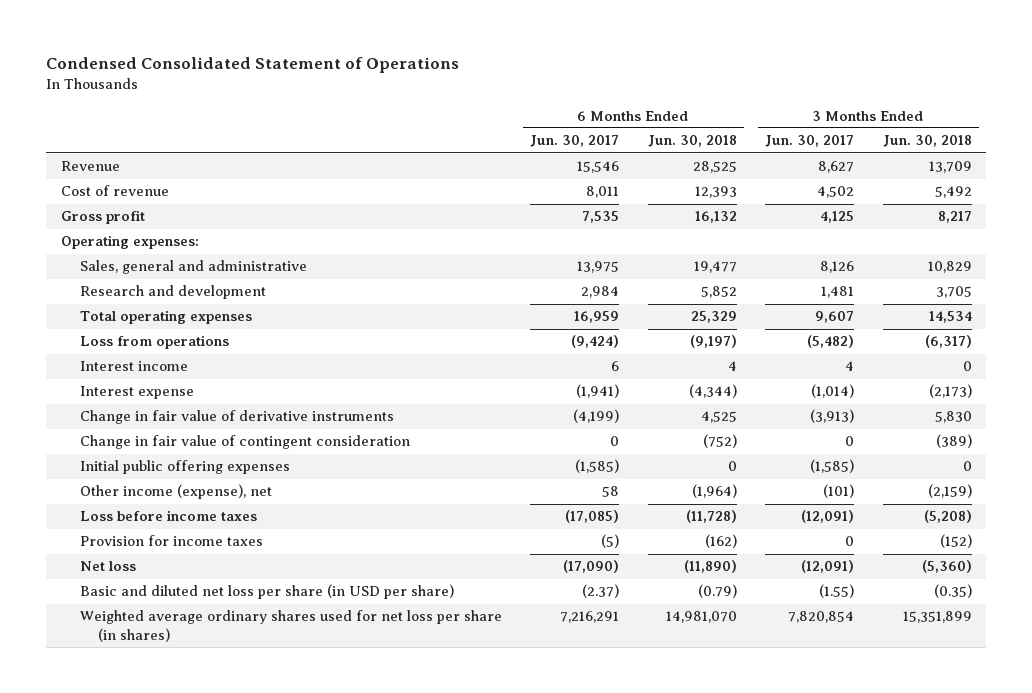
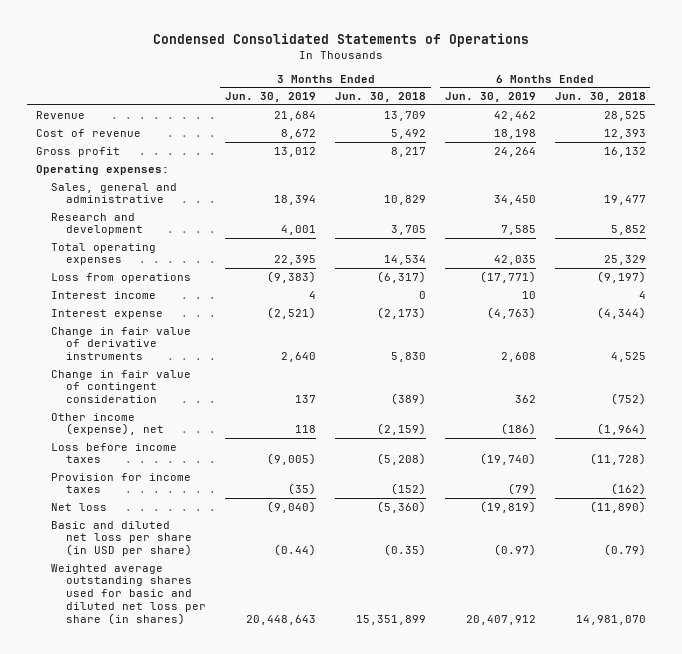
[46,57,460,74] Condensed Consolidated Statement of Operations -> [153,33,530,48] Condensed Consolidated Statements of Operations
[530,135,620,148] Jun. 30, 2017 -> none
[765,135,855,148] Jun. 30, 2017 -> none
none -> [225,92,317,103] Jun. 30, 2019
none -> [444,92,536,103] Jun. 30, 2019
[79,460,290,475] Initial public offering expenses -> none
[79,610,502,643] Weighted average ordinary shares used for net loss per share (in shares) -> [51,563,207,625] Weighted average outstanding shares used for basic and diluted net loss per share (in shares)

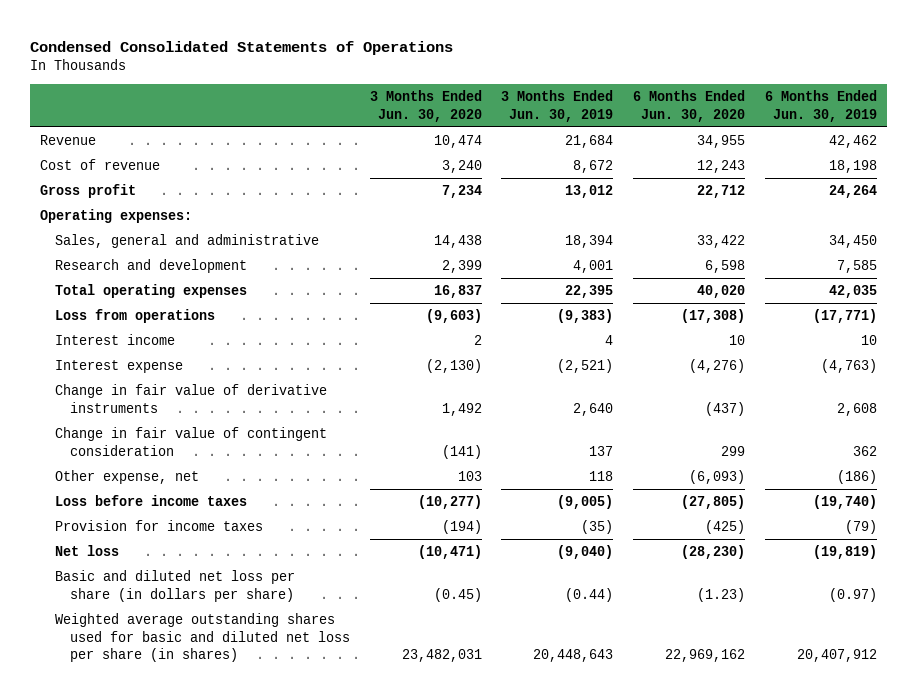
[334,92,426,103] Jun. 30, 2018 -> none
[554,92,646,103] Jun. 30, 2018 -> none
none -> [369,89,482,122] 3 Months Ended Jun. 30, 2020
none -> [633,89,746,122] 6 Months Ended Jun. 30, 2020
[51,412,165,436] Other income (expense), net -> [55,469,200,484] Other expense, net
[51,520,193,557] Basic and diluted net loss per share (in USD per share) -> [55,569,296,602] Basic and diluted net loss per share (in dollars per share)

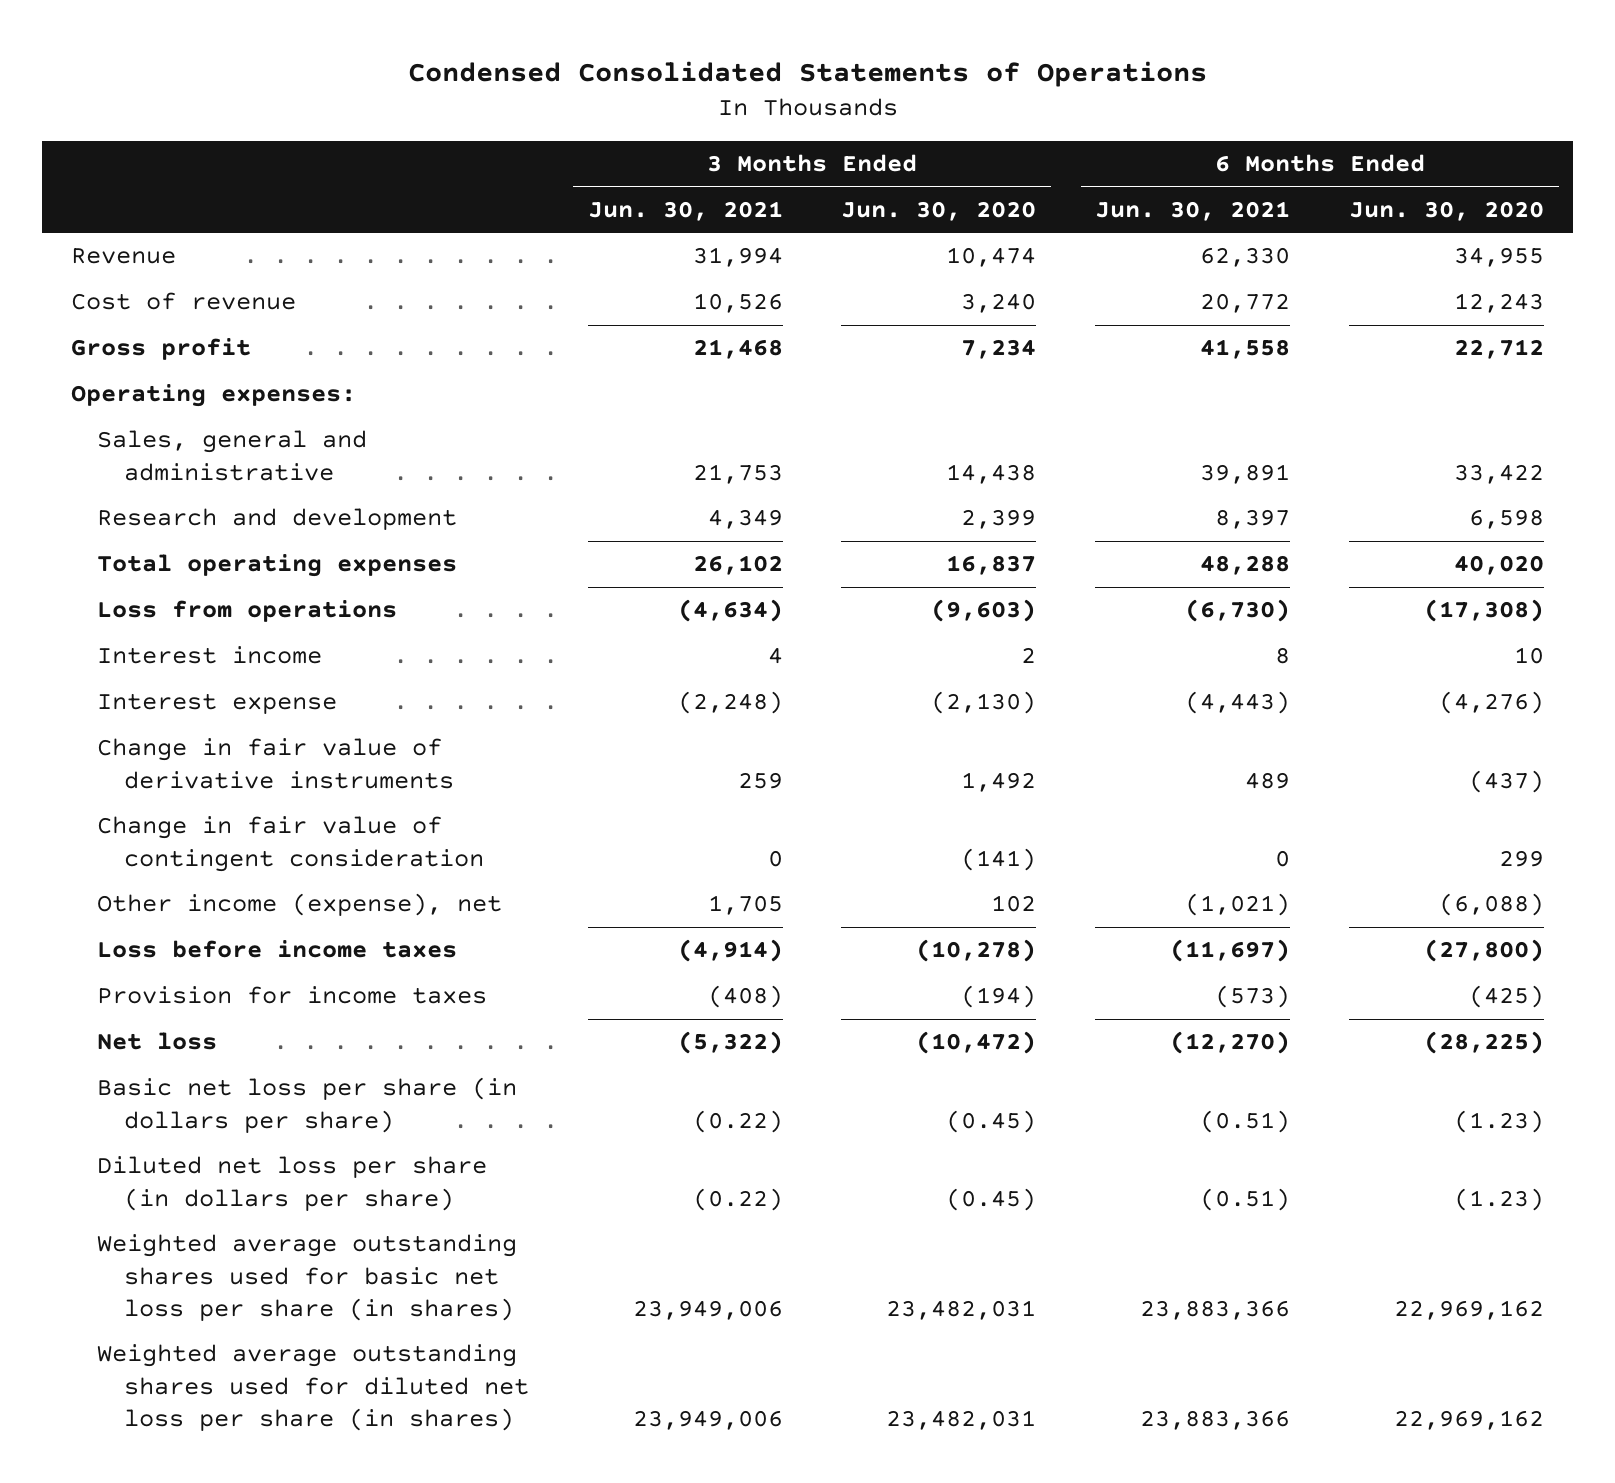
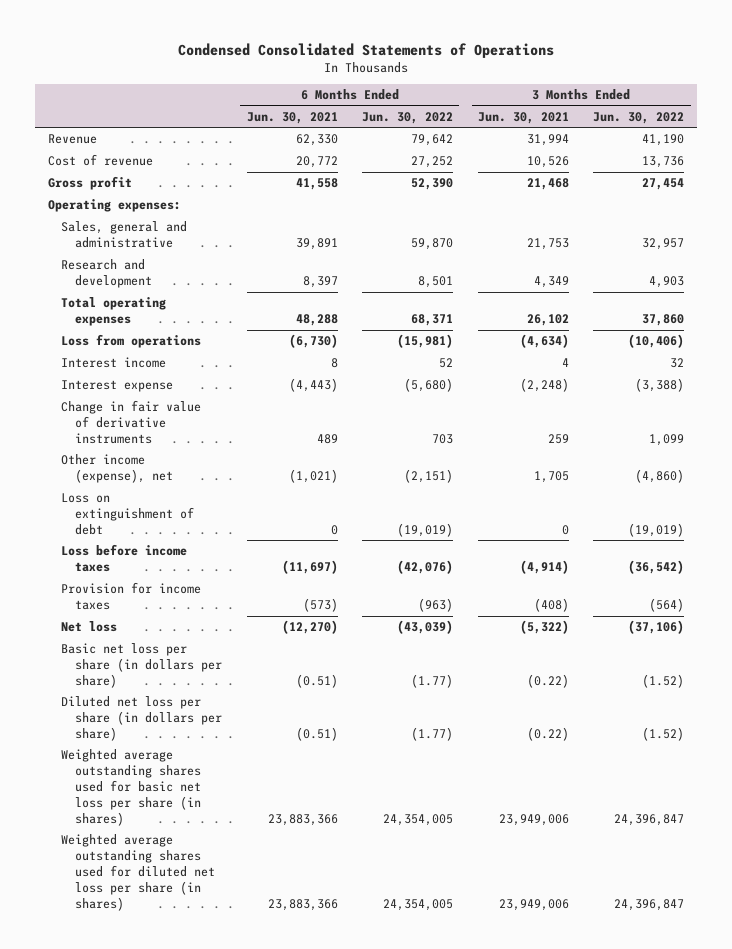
[841,200,1037,221] Jun. 30, 2020 -> none
[1349,200,1545,221] Jun. 30, 2020 -> none
none -> [362,111,454,124] Jun. 30, 2022
none -> [593,111,685,124] Jun. 30, 2022
[97,816,484,872] Change in fair value of contingent consideration -> none
none -> [61,493,194,535] Loss on extinguishment of debt

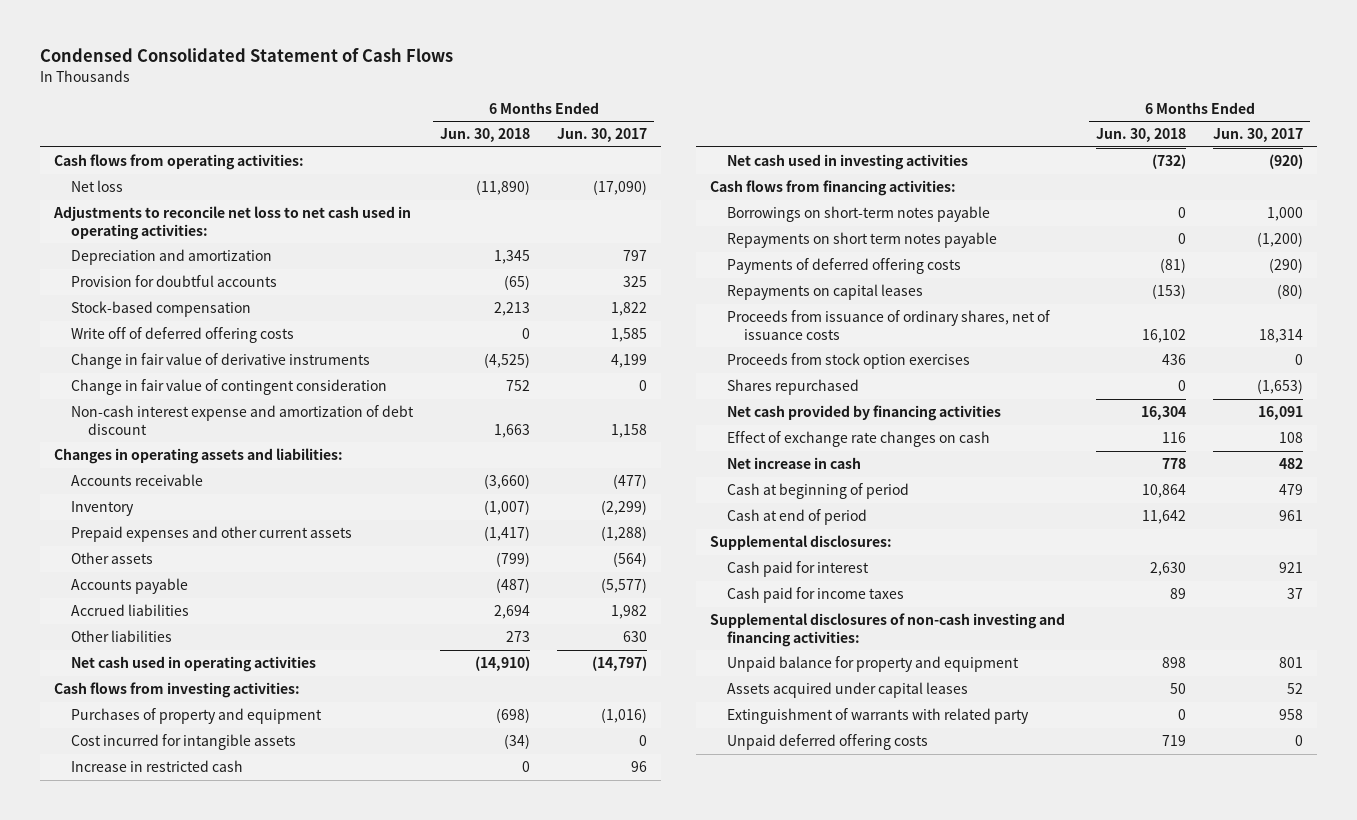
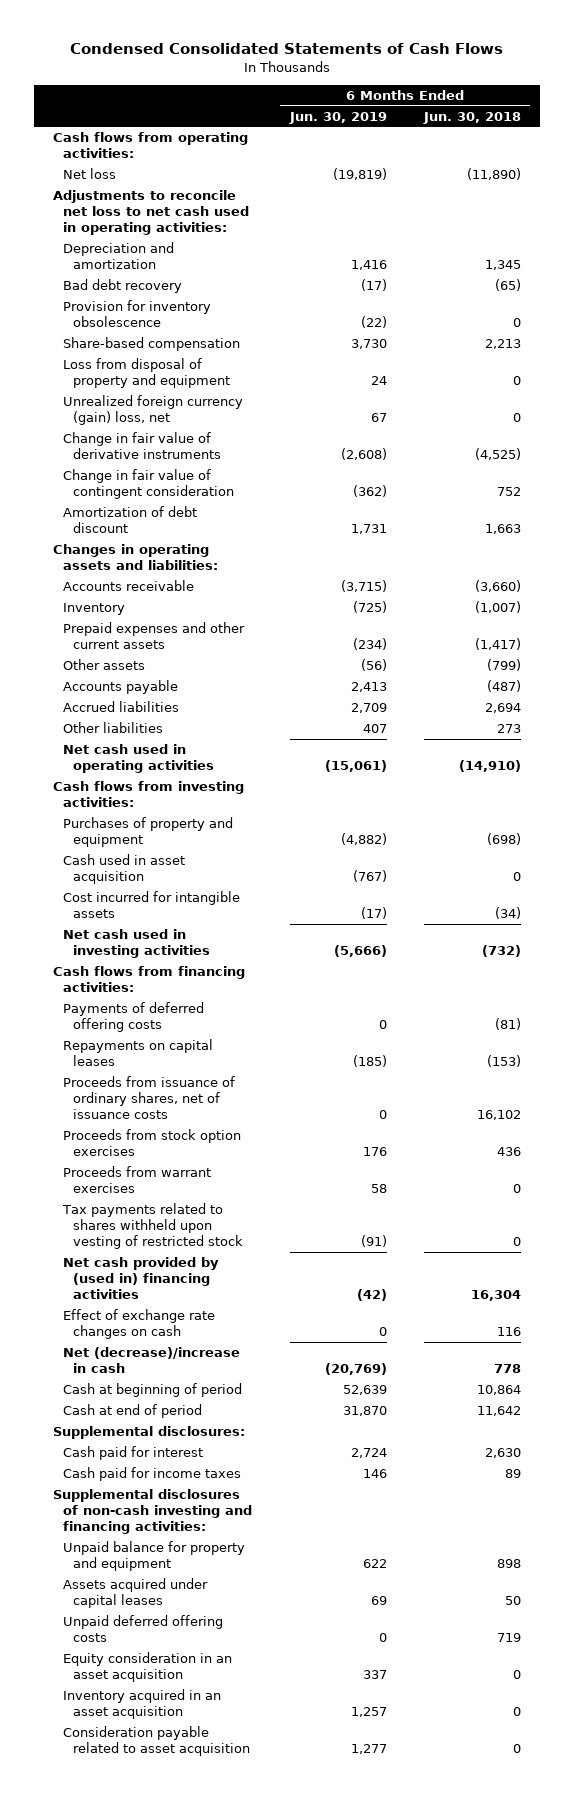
[40,48,454,63] Condensed Consolidated Statement of Cash Flows -> [69,43,503,55] Condensed Consolidated Statements of Cash Flows
[557,128,648,143] Jun. 30, 2017 -> none
none -> [288,111,387,124] Jun. 30, 2019
[70,326,294,343] Write off of deferred offering costs -> none
[70,274,277,287] Provision for doubtful accounts -> [63,279,183,294] Bad debt recovery
none -> [63,300,212,328] Provision for inventory obsolescence
[70,300,251,317] Stock-based compensation -> [63,337,241,352] Share-based compensation
none -> [63,358,231,389] Loss from disposal of property and equipment
none -> [63,395,244,426] Unrealized foreign currency (gain) loss, net
[70,404,414,435] Non-cash interest expense and amortization of debt discount -> [63,506,198,534] Amortization of debt discount
none -> [63,854,186,885] Cash used in asset acquisition
[70,759,243,772] Increase in restricted cash -> none
[726,205,990,222] Borrowings on short-term notes payable -> none
[726,231,997,248] Repayments on short term notes payable -> none
[726,378,859,395] Shares repurchased -> none
none -> [63,1166,212,1194] Proceeds from warrant exercises
none -> [62,1203,244,1250] Tax payments related to shares withheld upon vesting of restricted stock
[726,404,1001,421] Net cash provided by financing activities -> [63,1257,220,1300] Net cash provided by (used in) financing activities
[726,456,861,469] Net increase in cash -> [63,1347,241,1374] Net (decrease)/increase in cash
[726,707,1029,724] Extinguishment of warrants with related party -> none
none -> [63,1652,233,1683] Equity consideration in an asset acquisition
none -> [63,1689,222,1720] Inventory acquired in an asset acquisition
none -> [63,1726,251,1757] Consideration payable related to asset acquisition

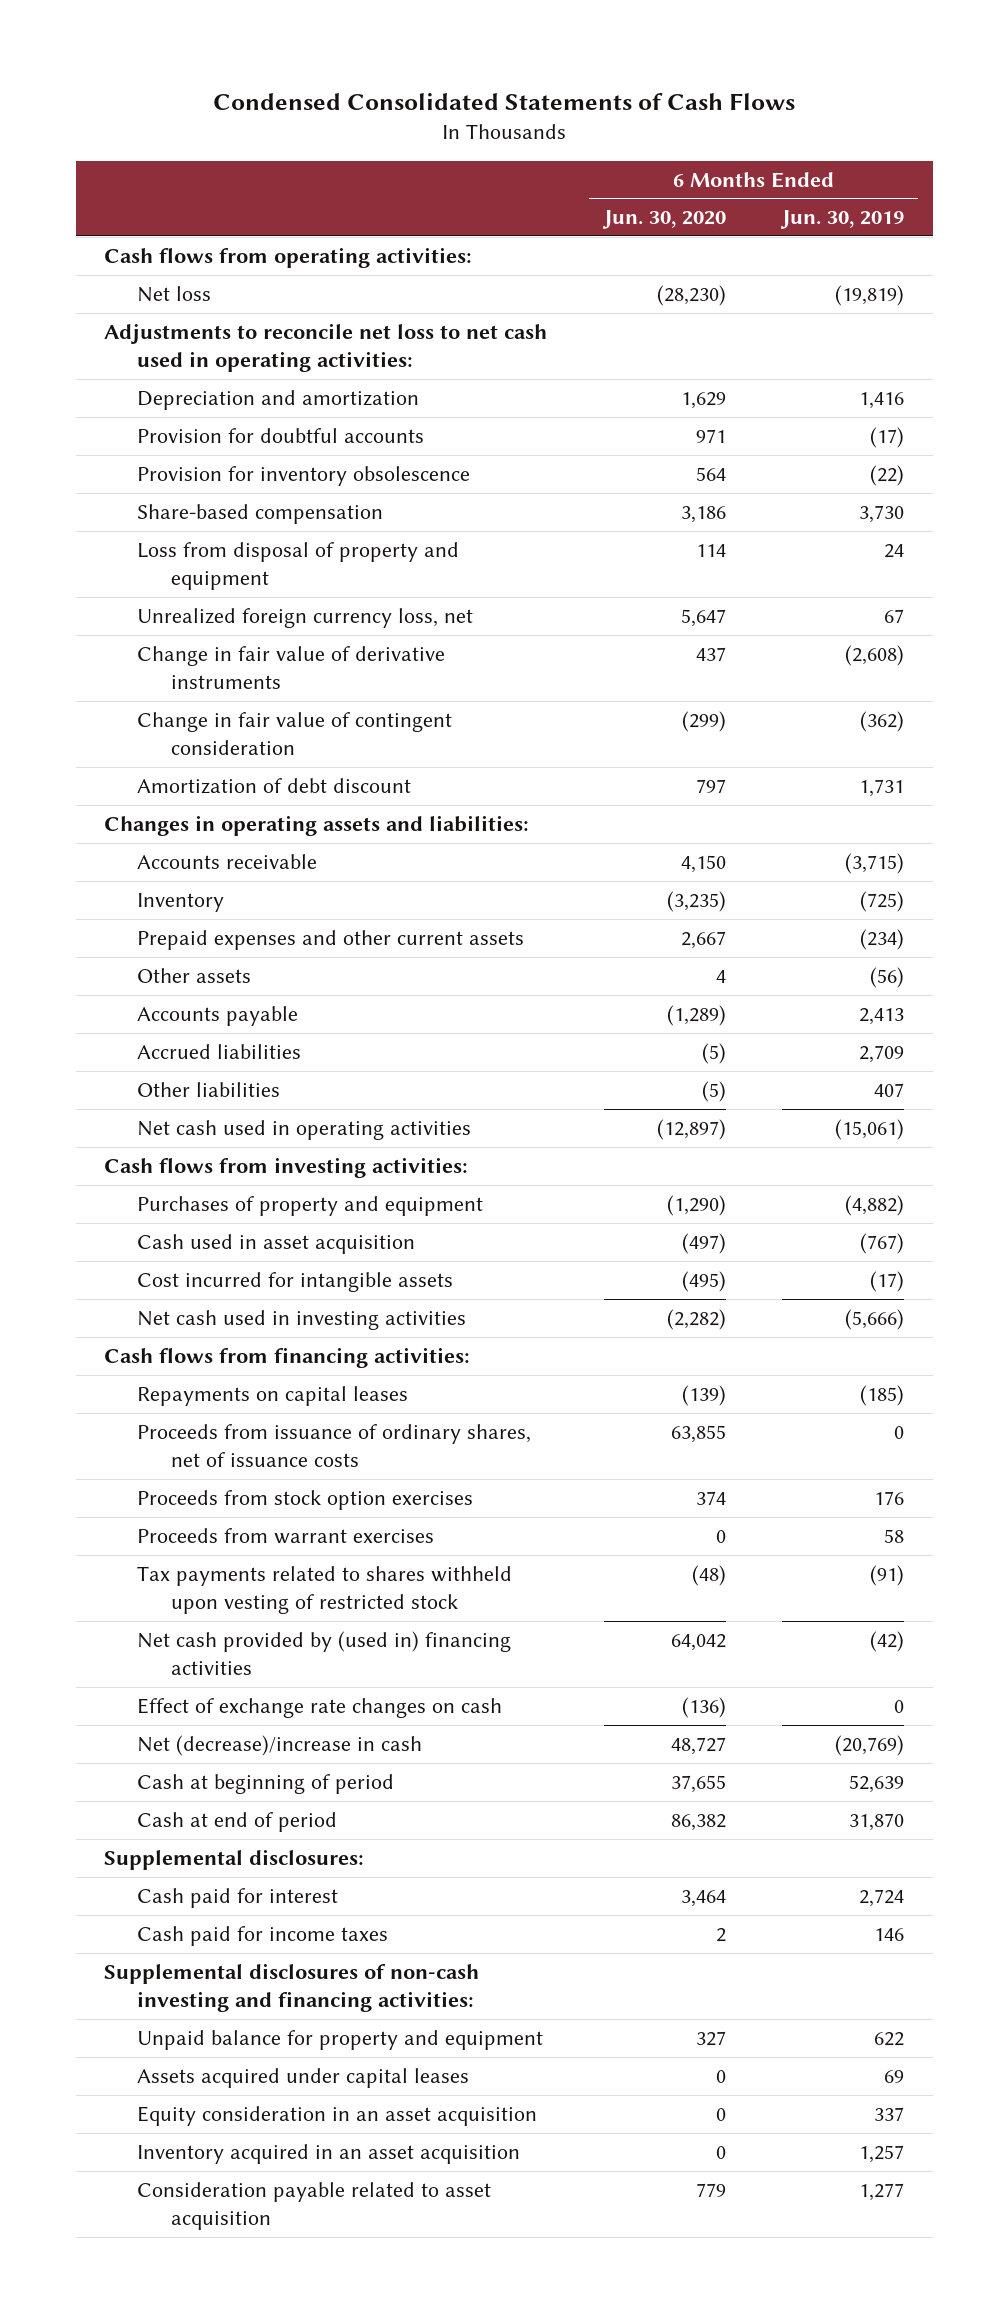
[422,111,521,124] Jun. 30, 2018 -> none
none -> [601,210,726,230] Jun. 30, 2020
[63,279,183,294] Bad debt recovery -> [137,427,425,443] Provision for doubtful accounts
[63,395,244,426] Unrealized foreign currency (gain) loss, net -> [137,607,474,628] Unrealized foreign currency loss, net
[63,1002,205,1033] Payments of deferred offering costs -> none
[63,1615,224,1643] Unpaid deferred offering costs -> none

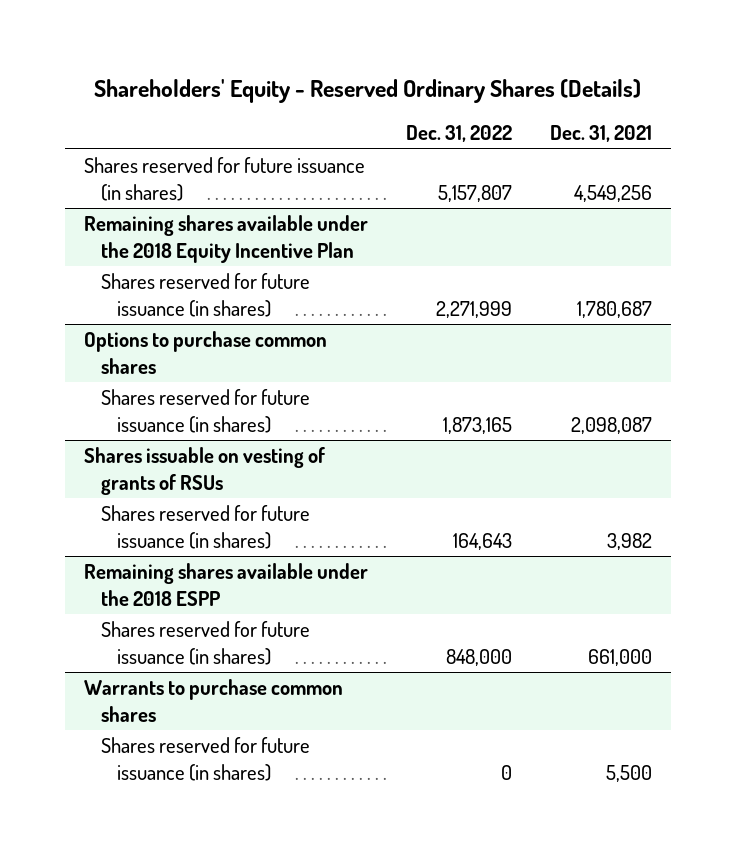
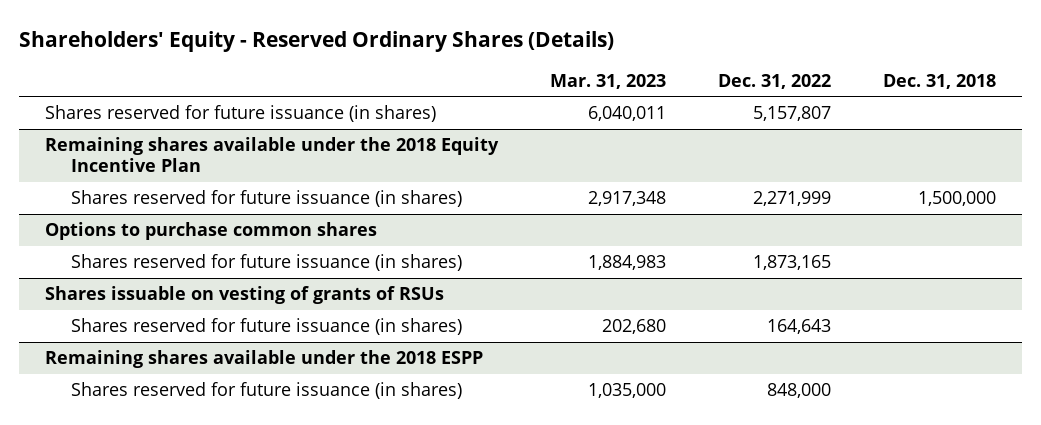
[550,125,653,143] Dec. 31, 2021 -> none
none -> [550,73,667,89] Mar. 31, 2023
none -> [883,73,997,89] Dec. 31, 2018
[84,679,344,722] Warrants to purchase common shares -> none
[100,737,310,781] Shares reserved for future issuance (in shares) -> none

